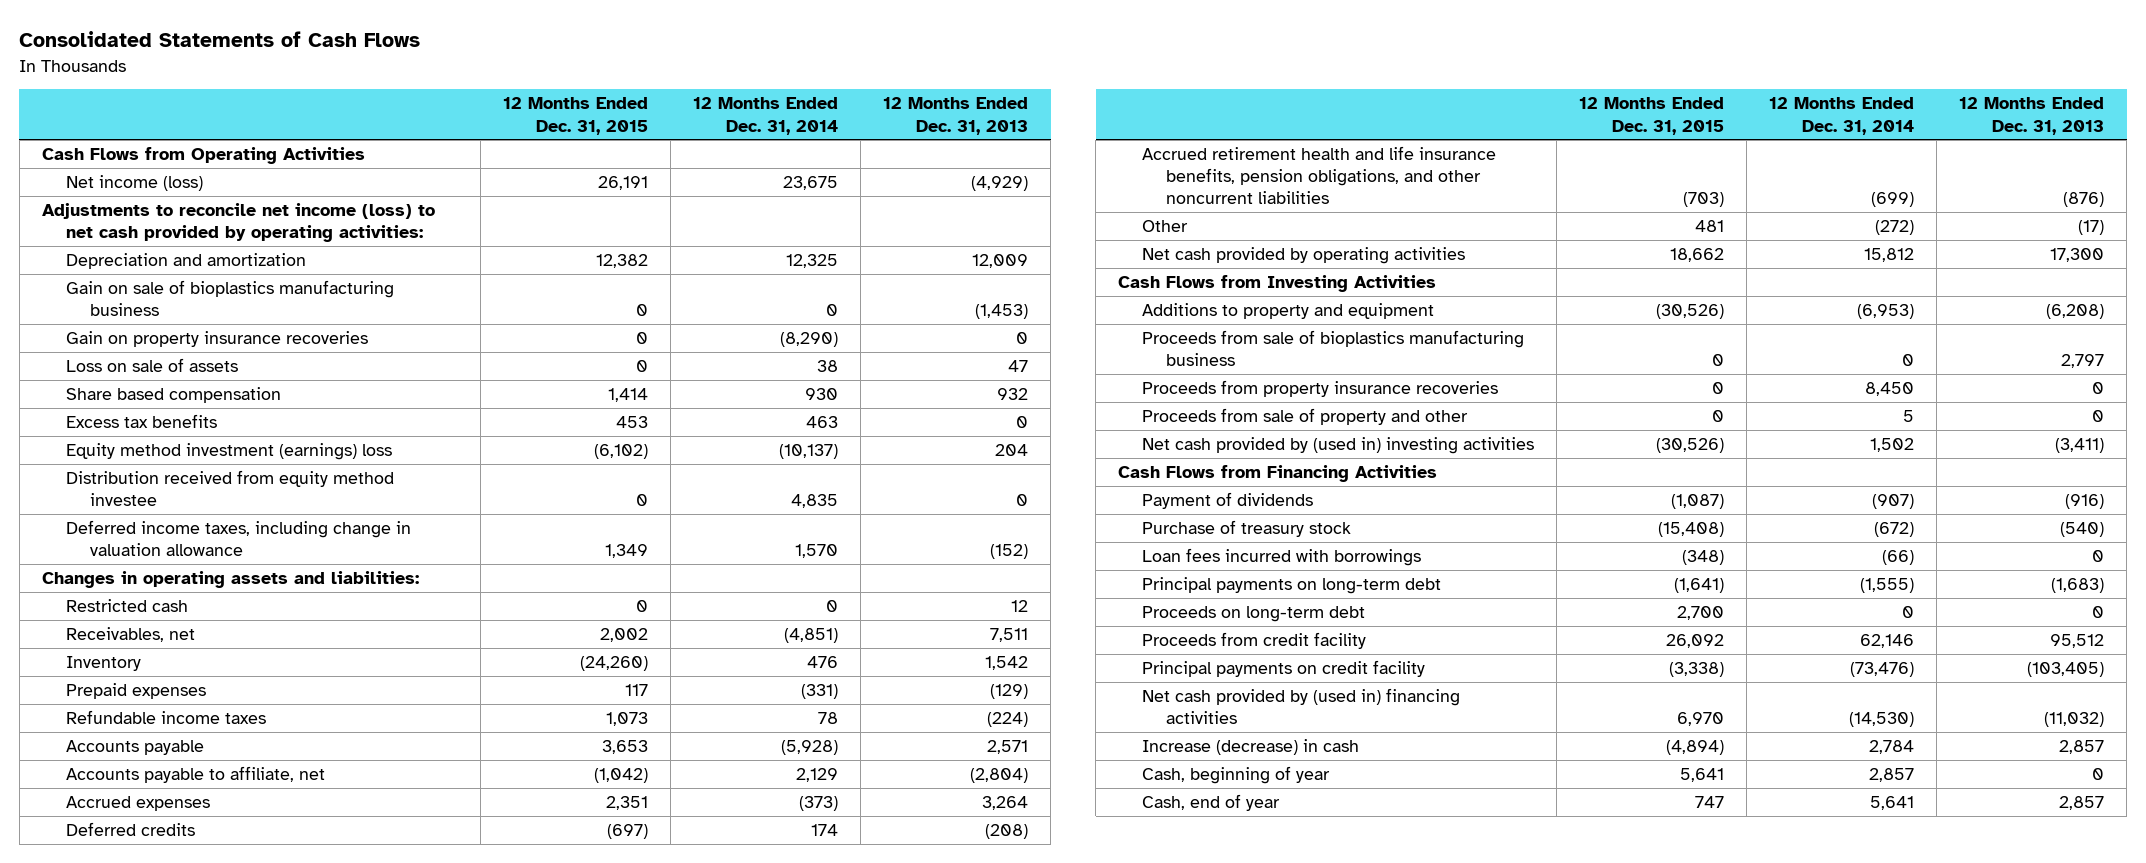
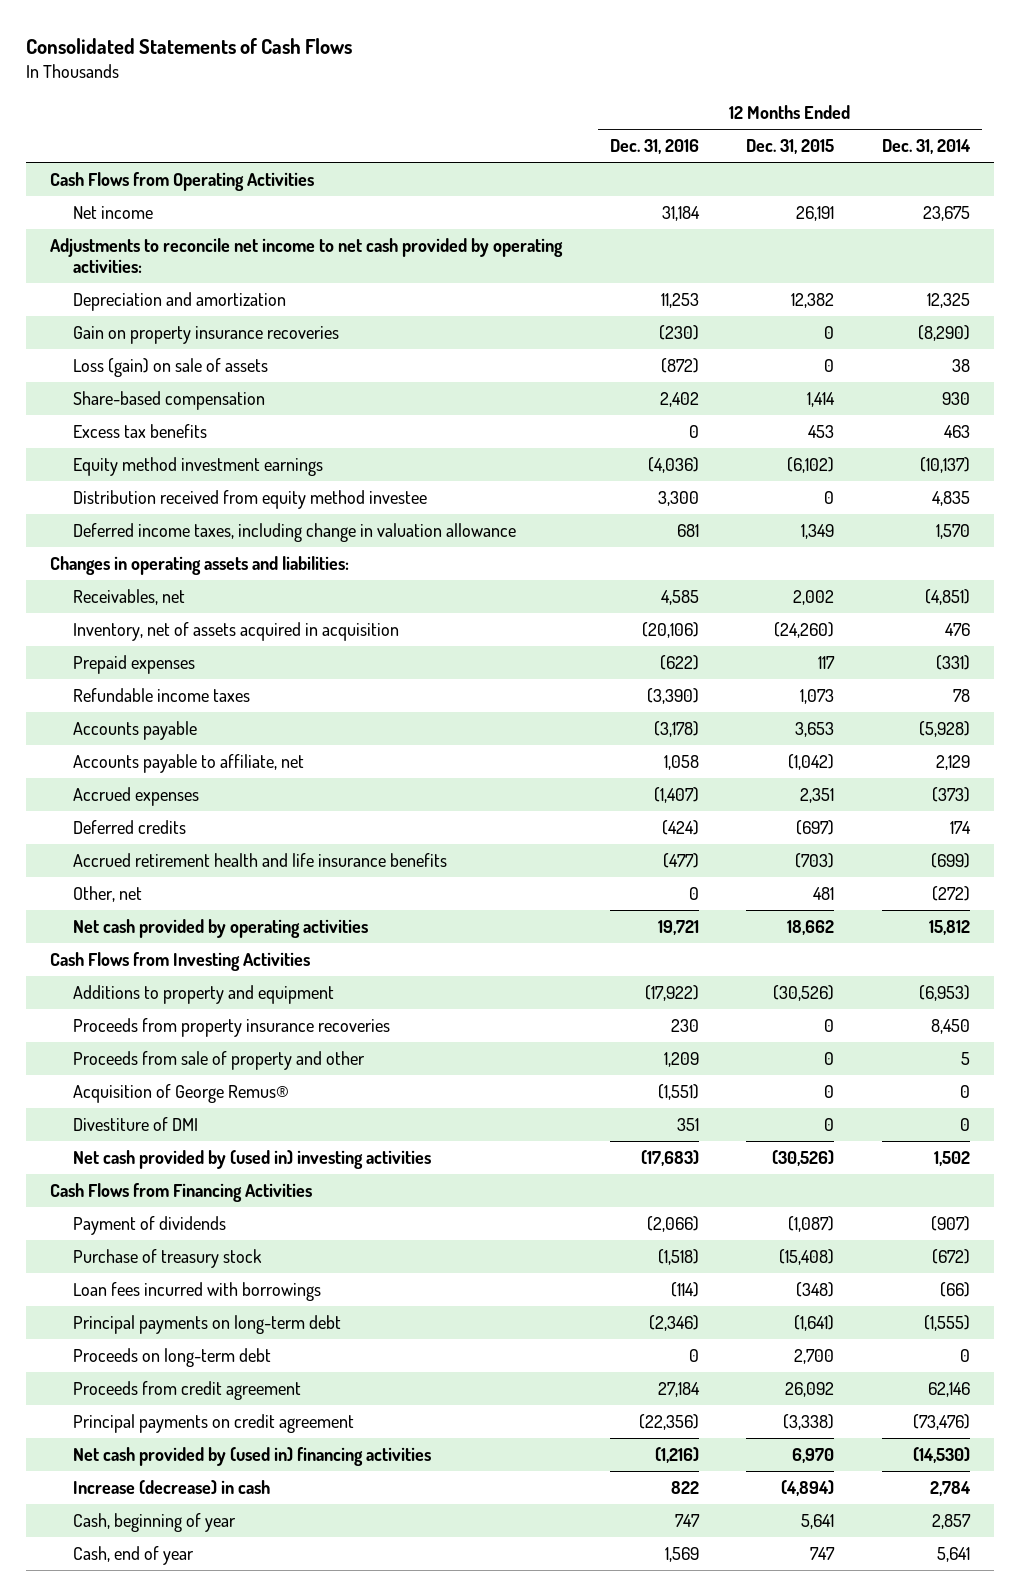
[883,97,1029,135] 12 Months Ended Dec. 31, 2013 -> none
none -> [609,139,699,155] Dec. 31, 2016
[65,174,203,191] Net income (loss) -> [72,206,153,220] Net income
[42,202,436,243] Adjustments to reconcile net income (loss) to net cash provided by operating activities: -> [49,238,563,274] Adjustments to reconcile net income to net cash provided by operating activities:
[65,279,394,317] Gain on sale of bioplastics manufacturing business -> none
[65,357,238,372] Loss on sale of assets -> [72,358,268,378] Loss (gain) on sale of assets
[65,386,281,403] Share based compensation -> [72,391,265,411] Share-based compensation
[65,442,392,460] Equity method investment (earnings) loss -> [72,457,323,477] Equity method investment earnings
[65,598,188,612] Restricted cash -> none
[65,655,141,671] Inventory -> [72,622,399,642] Inventory, net of assets acquired in acquisition
[1141,145,1496,205] Accrued retirement health and life insurance benefits, pension obligations, and other noncurrent liabilities -> [72,853,447,868] Accrued retirement health and life insurance benefits
[1141,219,1188,232] Other -> [72,886,142,903] Other, net
[1141,329,1524,367] Proceeds from sale of bioplastics manufacturing business -> none
none -> [72,1084,289,1104] Acquisition of George Remus®
none -> [72,1117,198,1132] Divestiture of DMI
[1141,631,1366,649] Proceeds from credit facility -> [72,1381,301,1401] Proceeds from credit agreement
[1141,659,1425,677] Principal payments on credit facility -> [72,1414,354,1434] Principal payments on credit agreement

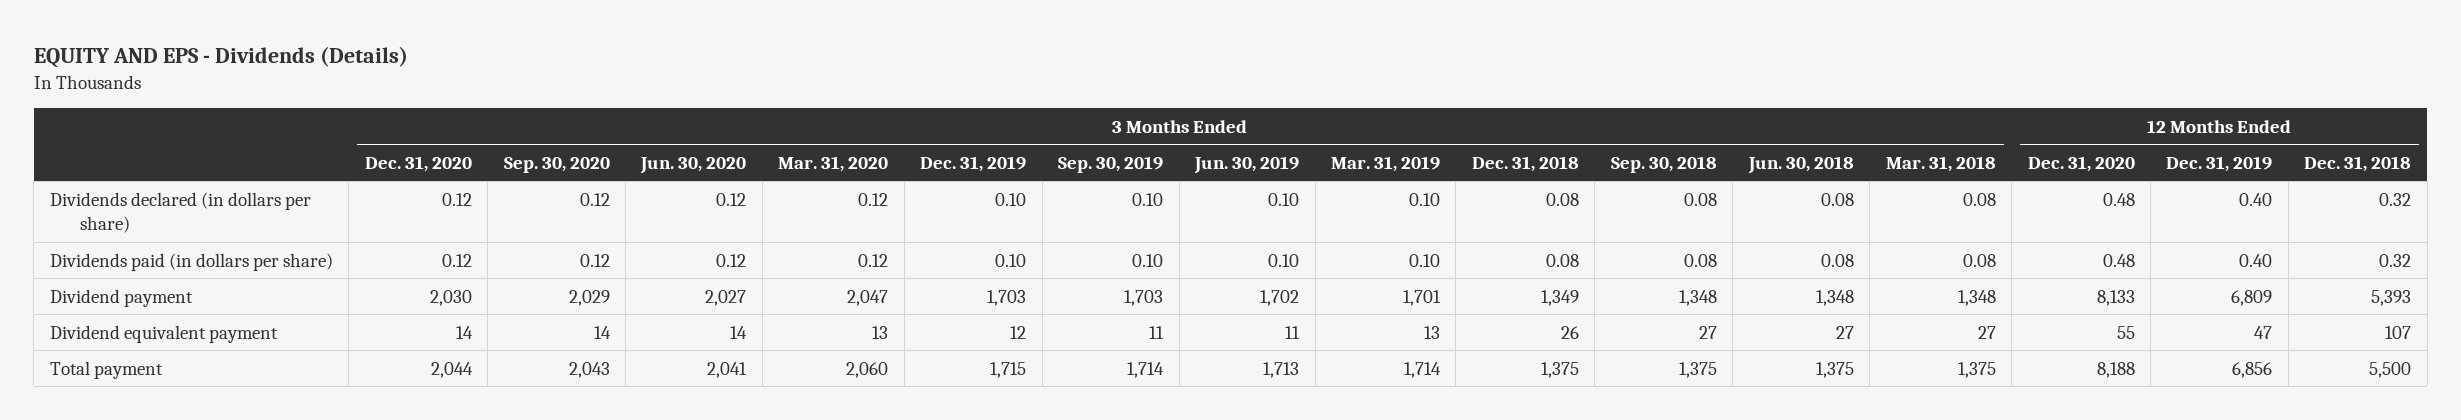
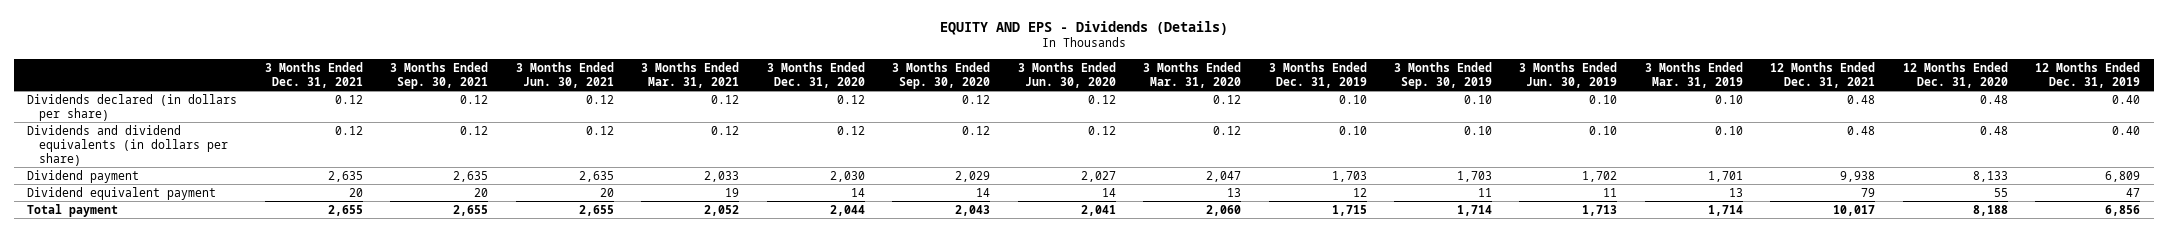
[1471,155,1579,172] Dec. 31, 2018 -> none
[1610,155,1717,173] Sep. 30, 2018 -> none
[1747,155,1854,174] Jun. 30, 2018 -> none
[1885,155,1996,172] Mar. 31, 2018 -> none
[2304,155,2412,172] Dec. 31, 2018 -> none
none -> [264,61,363,88] 3 Months Ended Dec. 31, 2021
none -> [390,61,489,89] 3 Months Ended Sep. 30, 2021
none -> [515,61,614,88] 3 Months Ended Jun. 30, 2021
none -> [641,61,740,88] 3 Months Ended Mar. 31, 2021
none -> [1770,61,1876,88] 12 Months Ended Dec. 31, 2021
[49,252,333,271] Dividends paid (in dollars per share) -> [27,124,228,166] Dividends and dividend equivalents (in dollars per share)

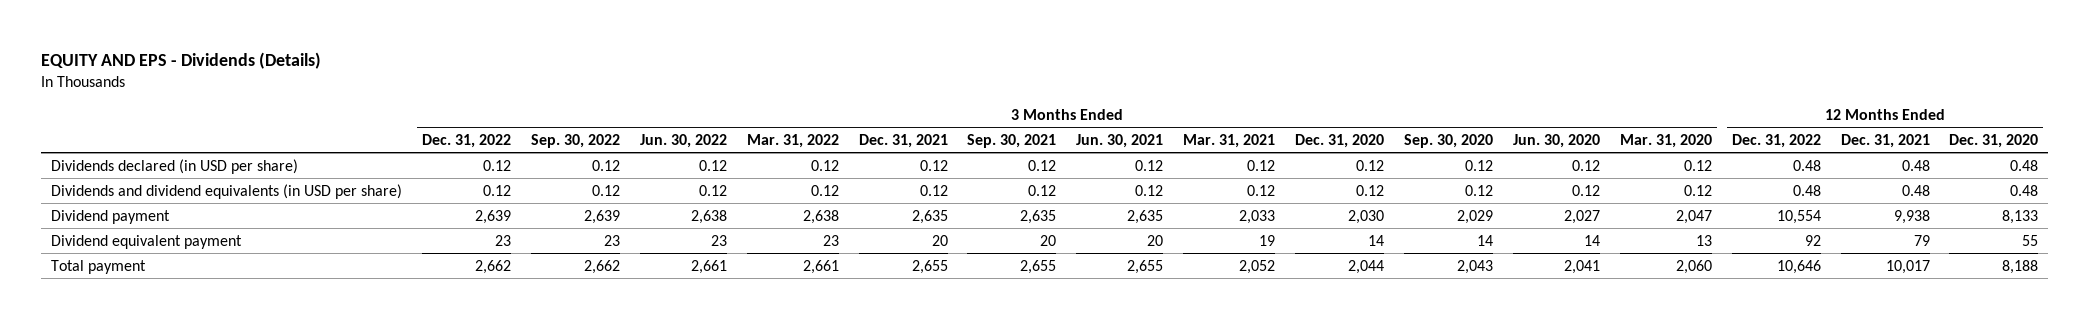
[1268,61,1367,88] 3 Months Ended Dec. 31, 2019 -> none
[1394,61,1493,89] 3 Months Ended Sep. 30, 2019 -> none
[1519,61,1618,88] 3 Months Ended Jun. 30, 2019 -> none
[1644,61,1743,88] 3 Months Ended Mar. 31, 2019 -> none
[2035,61,2141,88] 12 Months Ended Dec. 31, 2019 -> none
none -> [422,133,512,148] Dec. 31, 2022
none -> [530,133,620,148] Sep. 30, 2022
none -> [639,133,727,148] Jun. 30, 2022
none -> [746,133,839,148] Mar. 31, 2022
none -> [1731,133,1821,148] Dec. 31, 2022
[27,93,238,121] Dividends declared (in dollars per share) -> [51,158,299,174] Dividends declared (in USD per share)
[27,124,228,166] Dividends and dividend equivalents (in dollars per share) -> [51,183,403,199] Dividends and dividend equivalents (in USD per share)

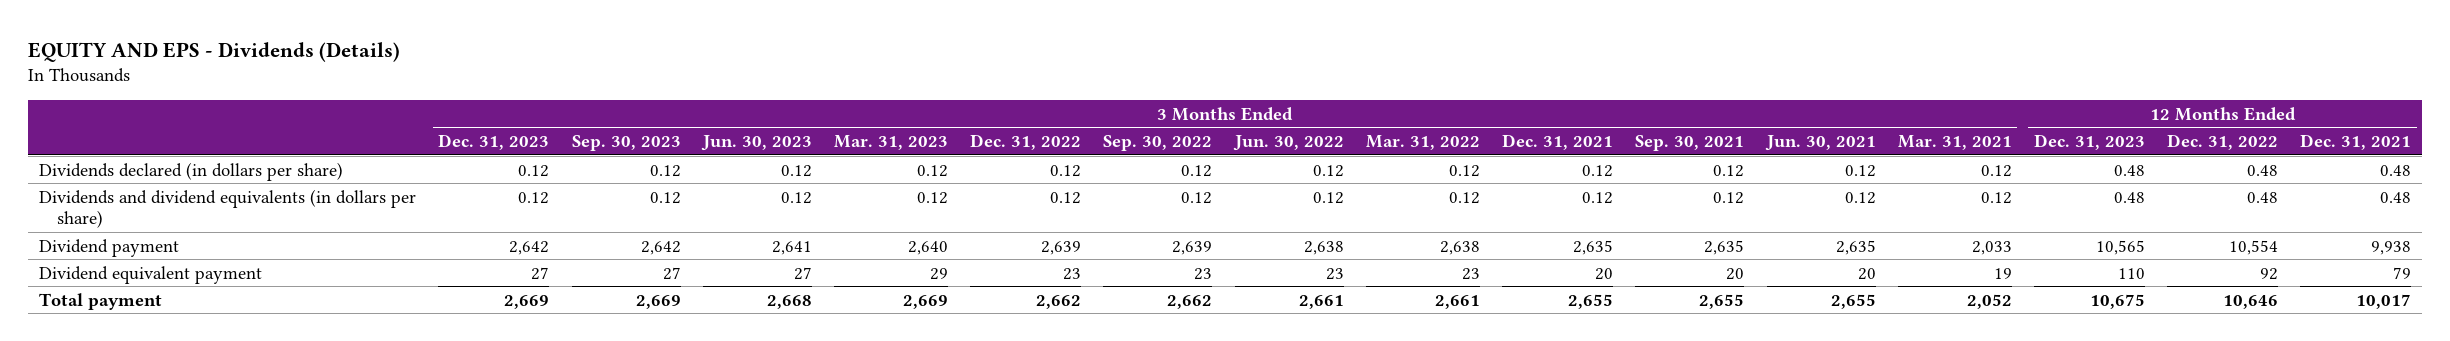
[1295,133,1385,148] Dec. 31, 2020 -> none
[1404,133,1494,148] Sep. 30, 2020 -> none
[1512,133,1600,148] Jun. 30, 2020 -> none
[1619,133,1712,148] Mar. 31, 2020 -> none
[1949,133,2039,148] Dec. 31, 2020 -> none
none -> [438,134,550,151] Dec. 31, 2023
none -> [571,135,681,152] Sep. 30, 2023
none -> [700,135,812,152] Jun. 30, 2023
none -> [833,135,948,151] Mar. 31, 2023
none -> [2033,134,2145,151] Dec. 31, 2023
[51,158,299,174] Dividends declared (in USD per share) -> [39,161,344,181] Dividends declared (in dollars per share)
[51,183,403,199] Dividends and dividend equivalents (in USD per share) -> [39,188,417,228] Dividends and dividend equivalents (in dollars per share)

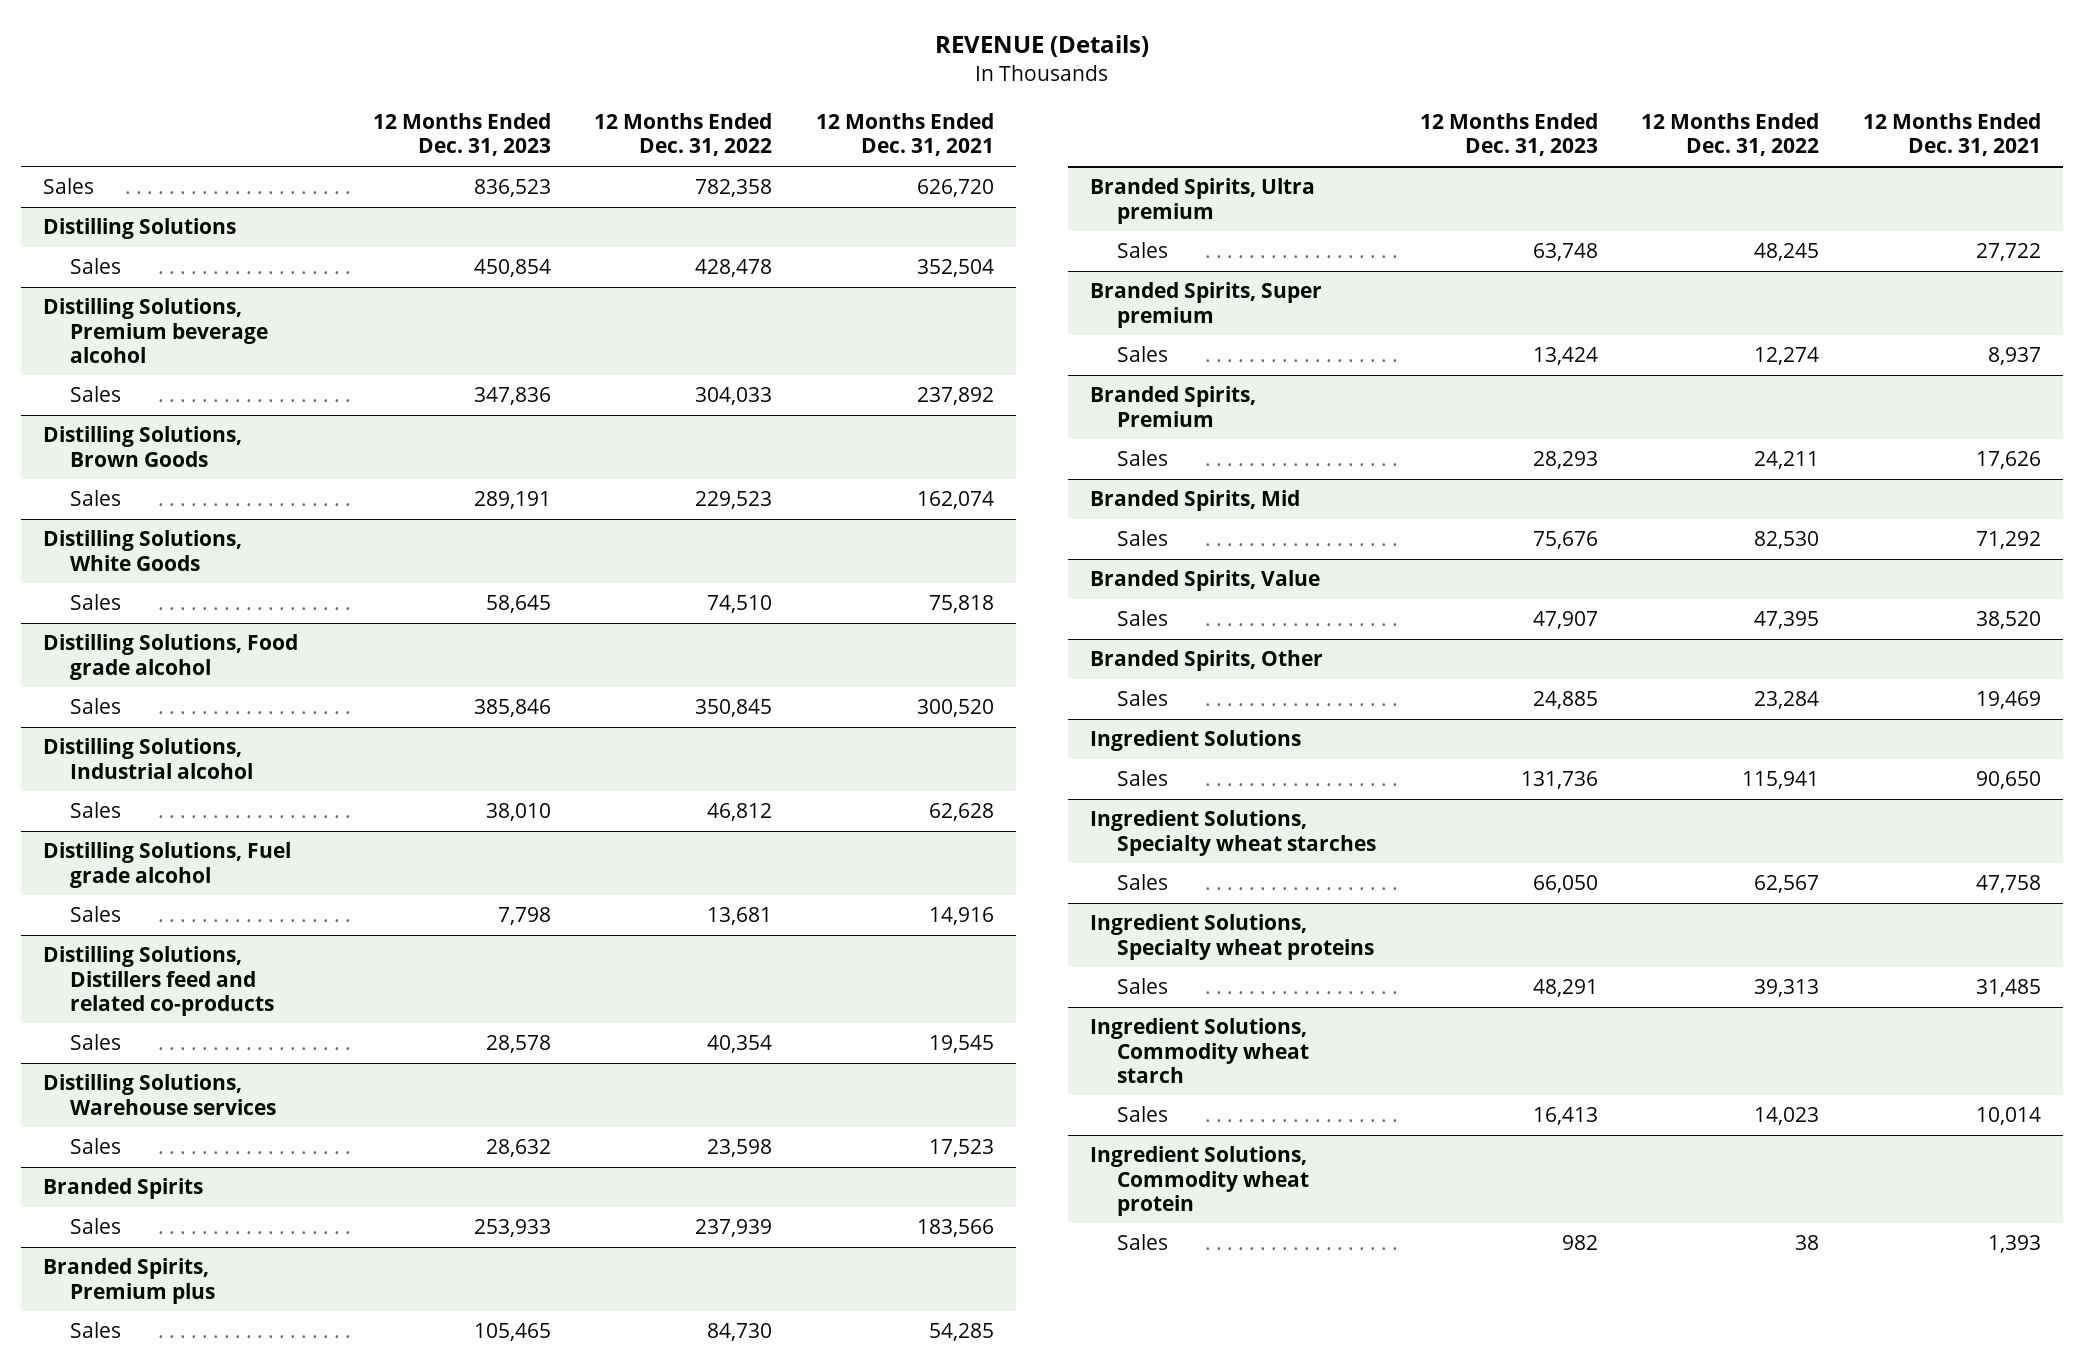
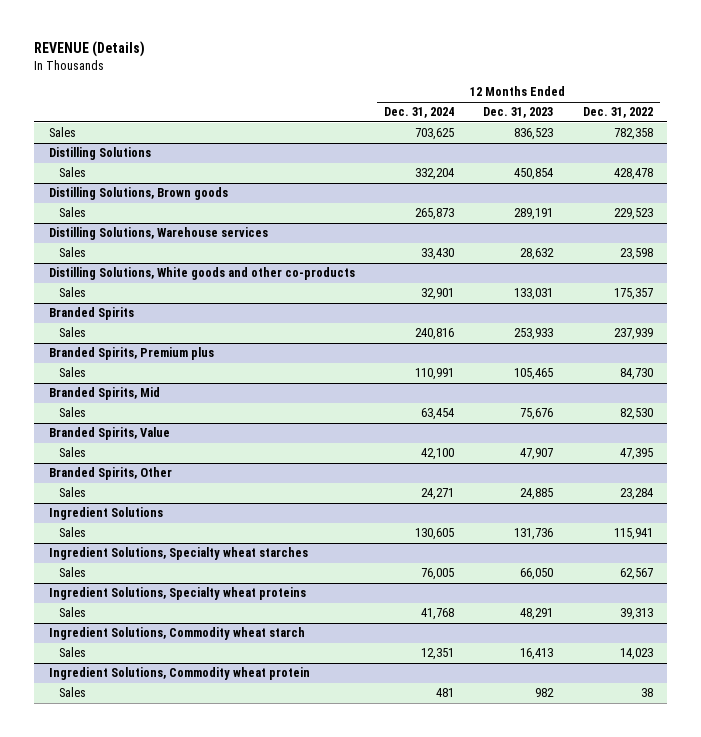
[816,113,995,157] 12 Months Ended Dec. 31, 2021 -> none
none -> [383,107,454,119] Dec. 31, 2024
[42,298,268,363] Distilling Solutions, Premium beverage alcohol -> none
[69,386,121,403] Sales -> none
[42,426,242,467] Distilling Solutions, Brown Goods -> [48,187,228,201] Distilling Solutions, Brown goods
[42,530,242,571] Distilling Solutions, White Goods -> none
[69,594,121,611] Sales -> none
[42,634,298,680] Distilling Solutions, Food grade alcohol -> none
[69,698,121,715] Sales -> none
[42,738,253,779] Distilling Solutions, Industrial alcohol -> none
[69,802,121,819] Sales -> none
[42,842,291,888] Distilling Solutions, Fuel grade alcohol -> none
[69,906,121,923] Sales -> none
[42,946,274,1016] Distilling Solutions, Distillers feed and related co-products -> none
[69,1034,121,1051] Sales -> none
none -> [48,267,355,281] Distilling Solutions, White goods and other co-products
none -> [58,287,86,298] Sales
[1089,178,1315,224] Branded Spirits, Ultra premium -> none
[1116,242,1168,259] Sales -> none
[1089,282,1322,328] Branded Spirits, Super premium -> none
[1116,346,1168,363] Sales -> none
[1089,386,1256,427] Branded Spirits, Premium -> none
[1116,450,1168,467] Sales -> none

